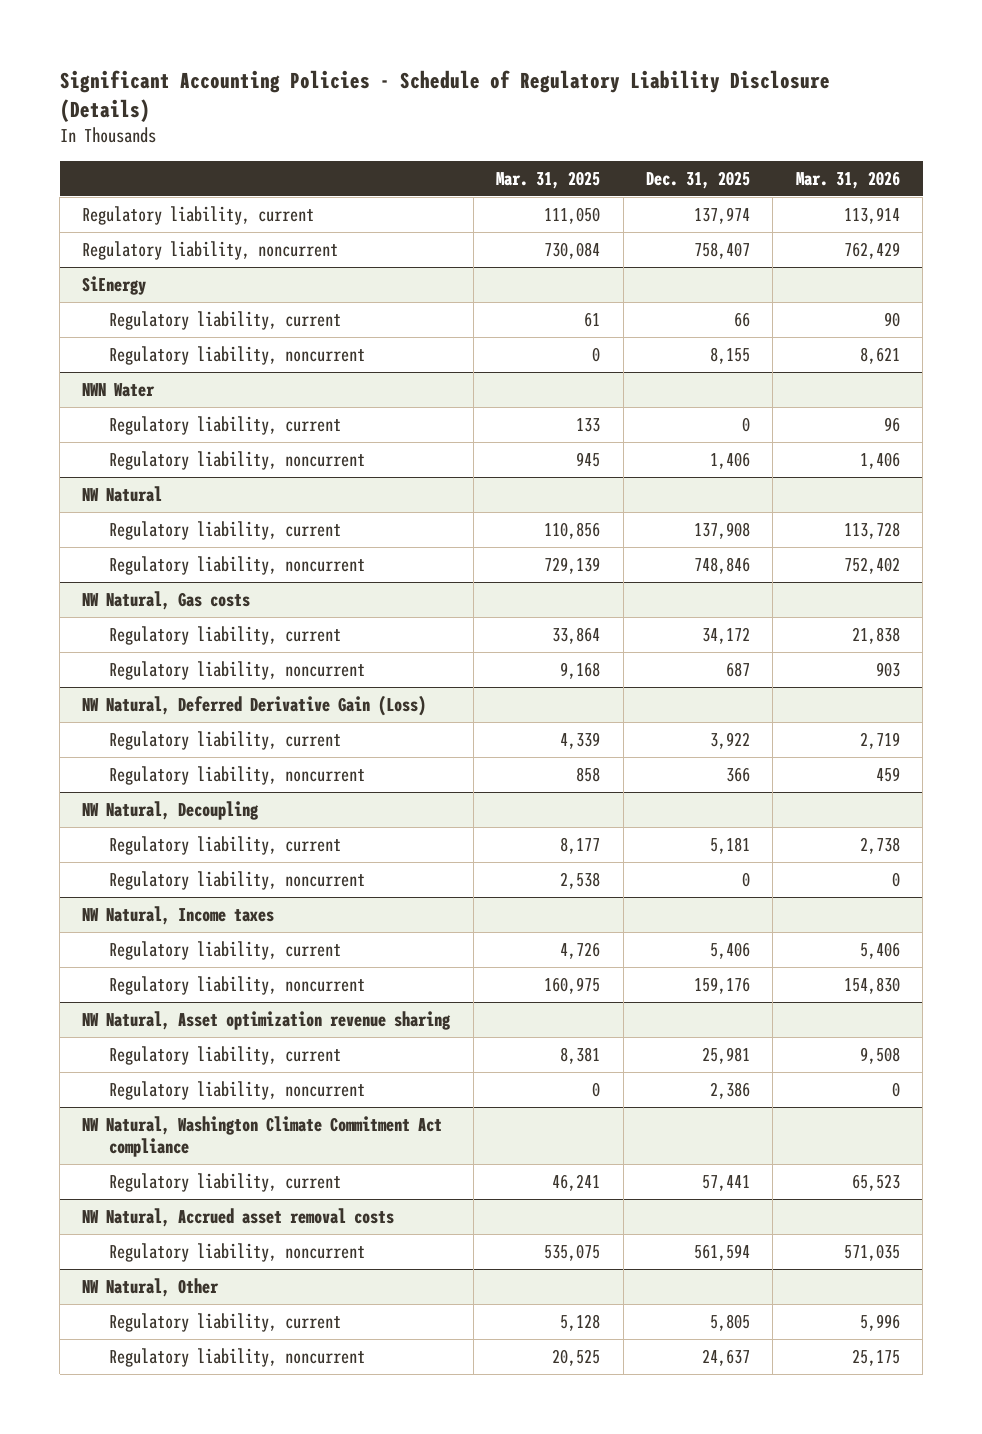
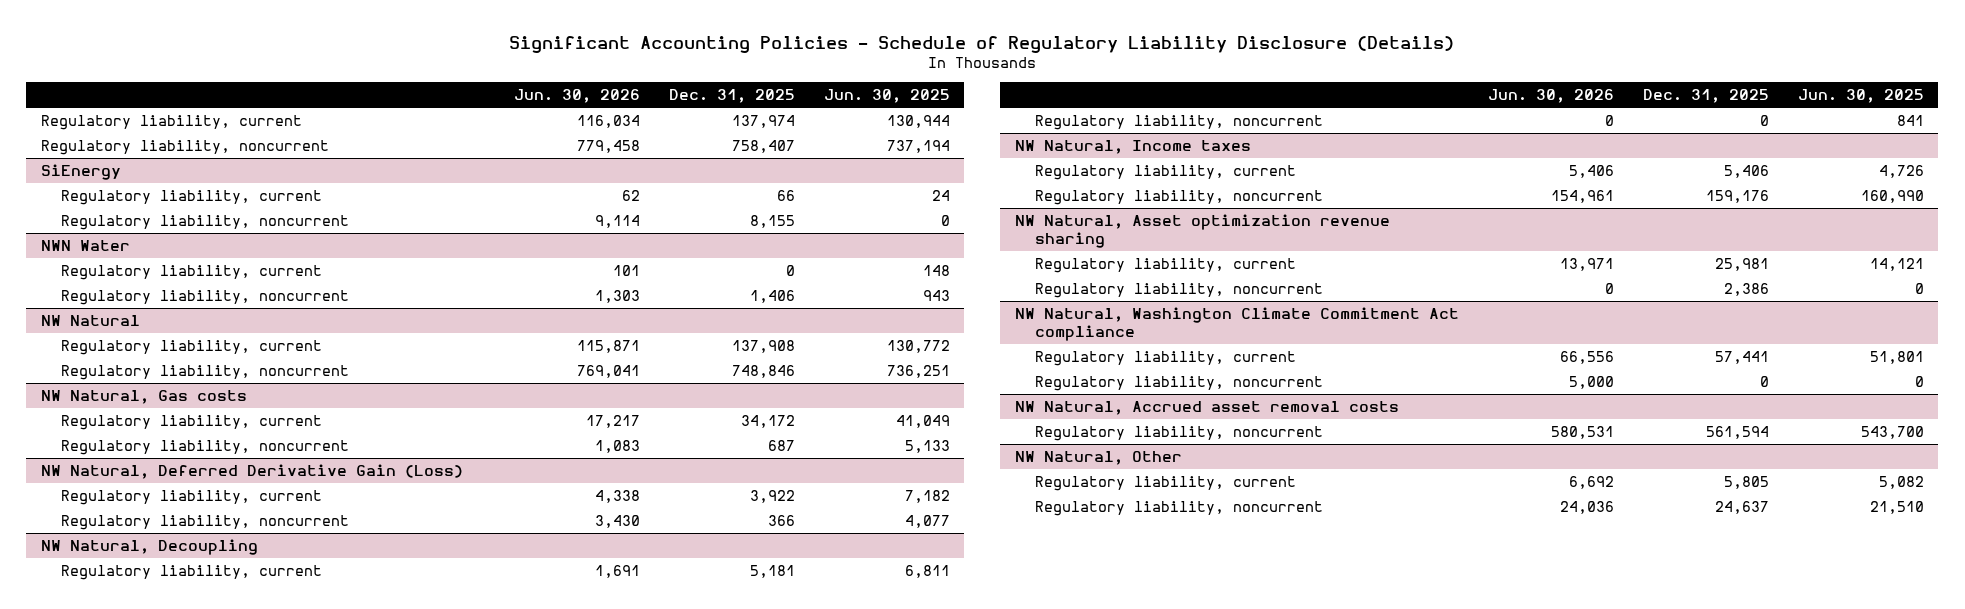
[496,170,601,189] Mar. 31, 2025 -> none
[795,170,900,189] Mar. 31, 2026 -> none
none -> [513,89,640,104] Jun. 30, 2026
none -> [823,89,950,104] Jun. 30, 2025
none -> [1034,375,1323,391] Regulatory liability, noncurrent

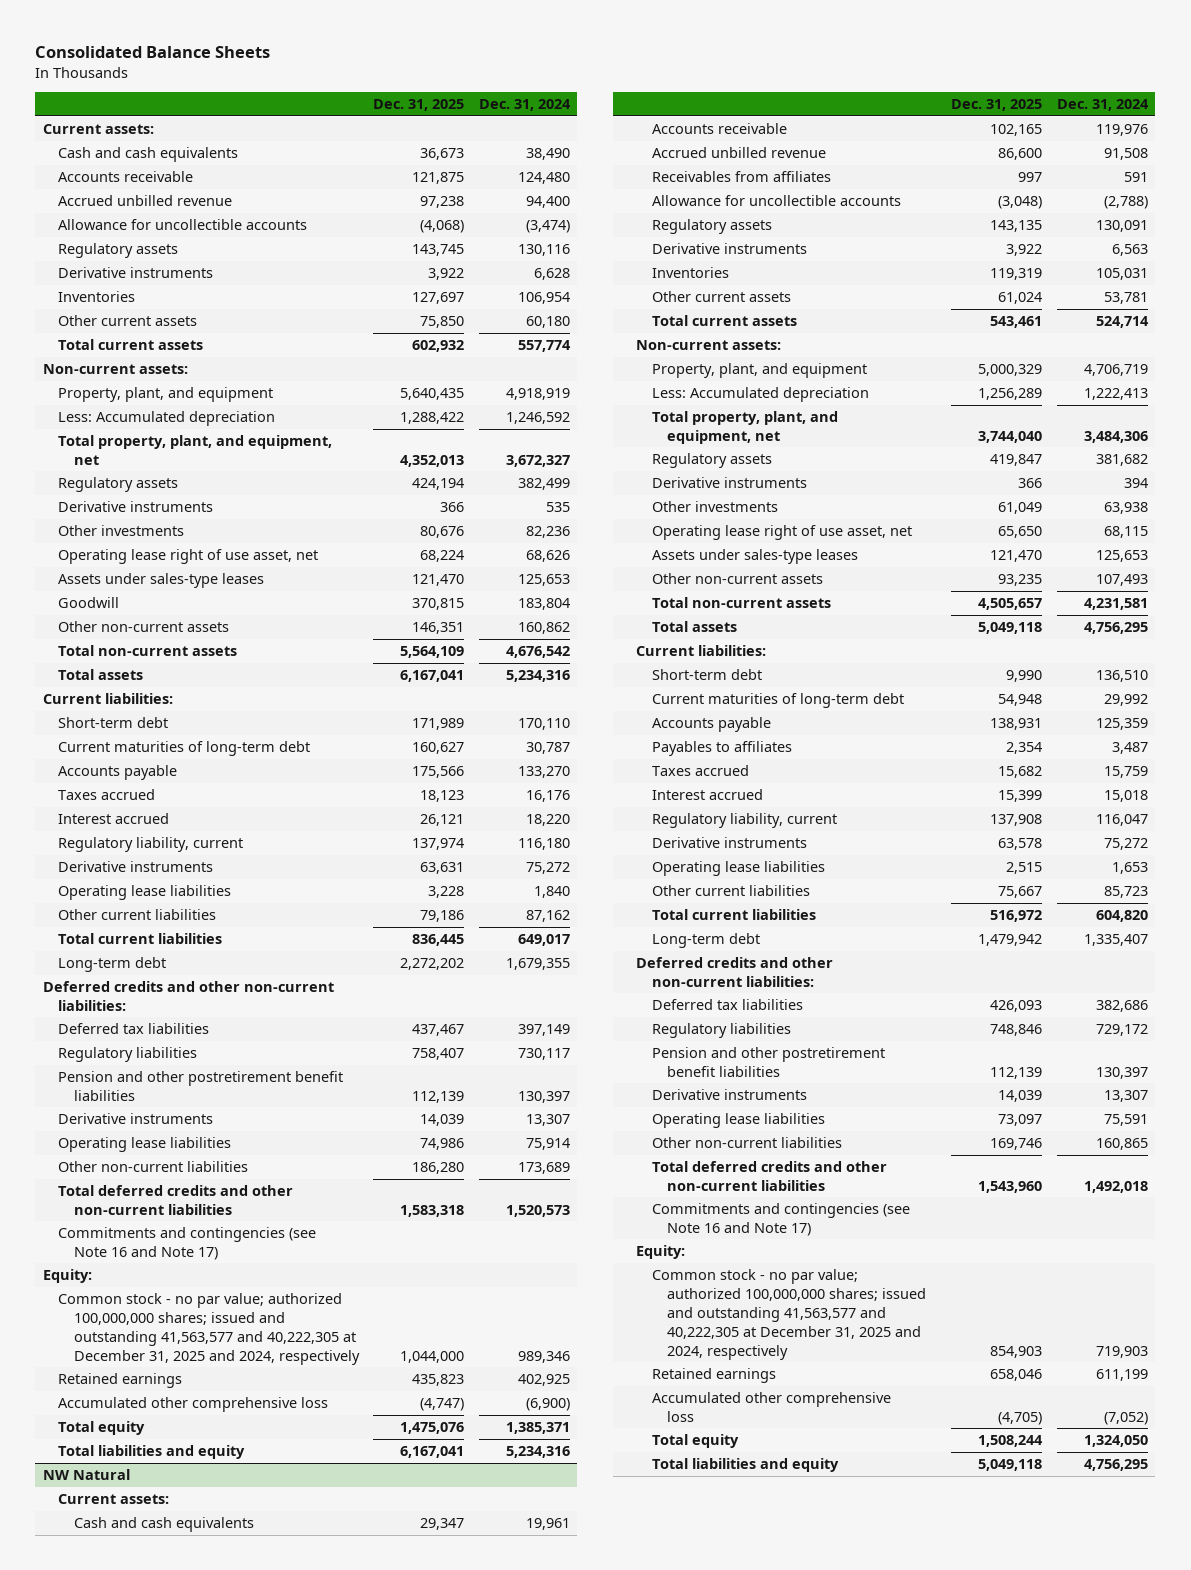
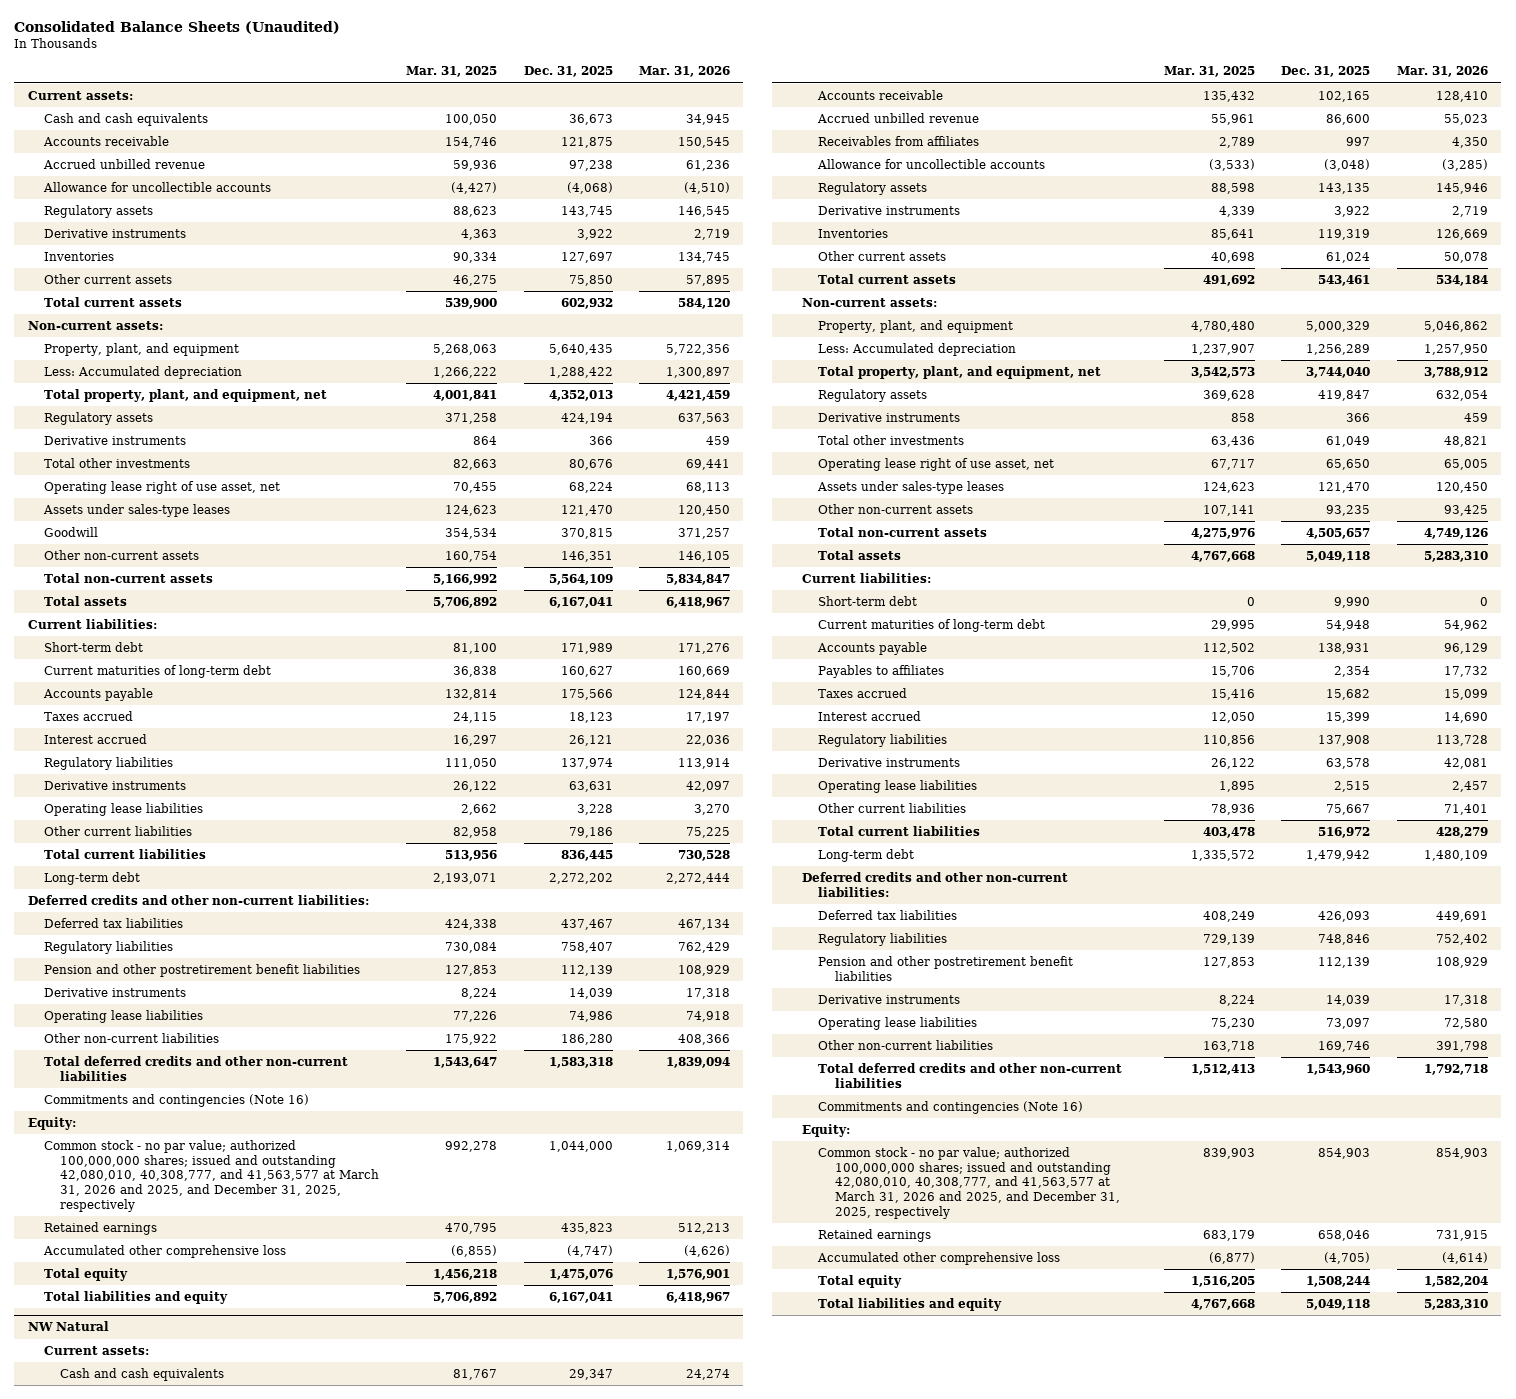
[35,45,271,58] Consolidated Balance Sheets -> [14,21,341,35] Consolidated Balance Sheets (Unaudited)
[478,99,571,112] Dec. 31, 2024 -> none
none -> [405,66,497,78] Mar. 31, 2025
none -> [639,66,731,78] Mar. 31, 2026
[58,525,185,537] Other investments -> [43,457,190,468] Total other investments
[58,837,244,853] Regulatory liability, current -> [43,756,173,770] Regulatory liabilities
[58,1227,317,1260] Commitments and contingencies (see Note 16 and Note 17) -> [43,1093,309,1107] Commitments and contingencies (Note 16)
[58,1293,360,1365] Common stock - no par value; authorized 100,000,000 shares; issued and outstanding 41,563,577 and 40,222,305 at December 31, 2025 and 2024, respectively -> [43,1139,380,1212] Common stock - no par value; authorized 100,000,000 shares; issued and outstanding 42,080,010, 40,308,777, and 41,563,577 at March 31, 2026 and 2025, and December 31, 2025, respectively
[651,501,778,513] Other investments -> [818,434,965,445] Total other investments
[651,813,837,829] Regulatory liability, current -> [818,733,948,747] Regulatory liabilities
[651,1203,910,1236] Commitments and contingencies (see Note 16 and Note 17) -> [818,1100,1084,1114] Commitments and contingencies (Note 16)
[651,1269,927,1360] Common stock - no par value; authorized 100,000,000 shares; issued and outstanding 41,563,577 and 40,222,305 at December 31, 2025 and 2024, respectively -> [818,1146,1120,1219] Common stock - no par value; authorized 100,000,000 shares; issued and outstanding 42,080,010, 40,308,777, and 41,563,577 at March 31, 2026 and 2025, and December 31, 2025, respectively

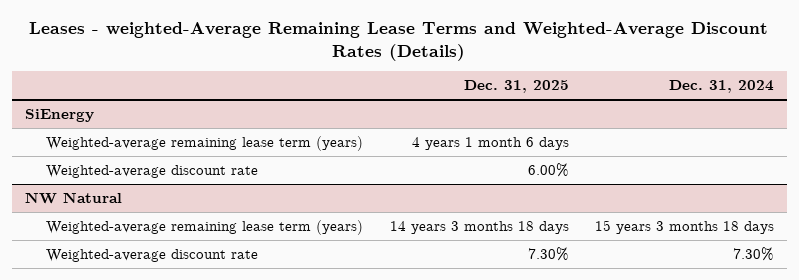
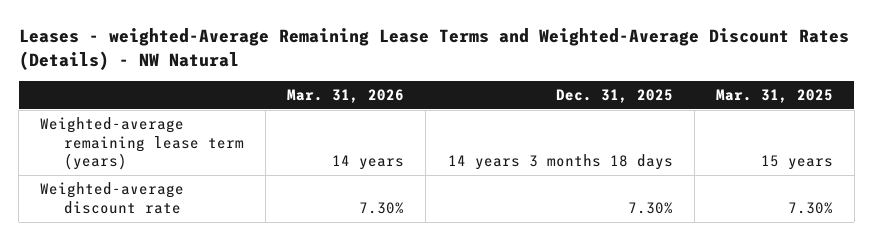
[29,22,769,61] Leases - weighted-Average Remaining Lease Terms and Weighted-Average Discount Rates (Details) -> [18,28,849,70] Leases - weighted-Average Remaining Lease Terms and Weighted-Average Discount Rates (Details) - NW Natural
[668,80,774,94] Dec. 31, 2024 -> none
none -> [287,88,405,103] Mar. 31, 2026
none -> [715,88,833,103] Mar. 31, 2025
[25,109,95,123] SiEnergy -> none
[46,136,364,152] Weighted-average remaining lease term (years) -> none
[46,165,259,179] Weighted-average discount rate -> none
[25,192,123,205] NW Natural -> none

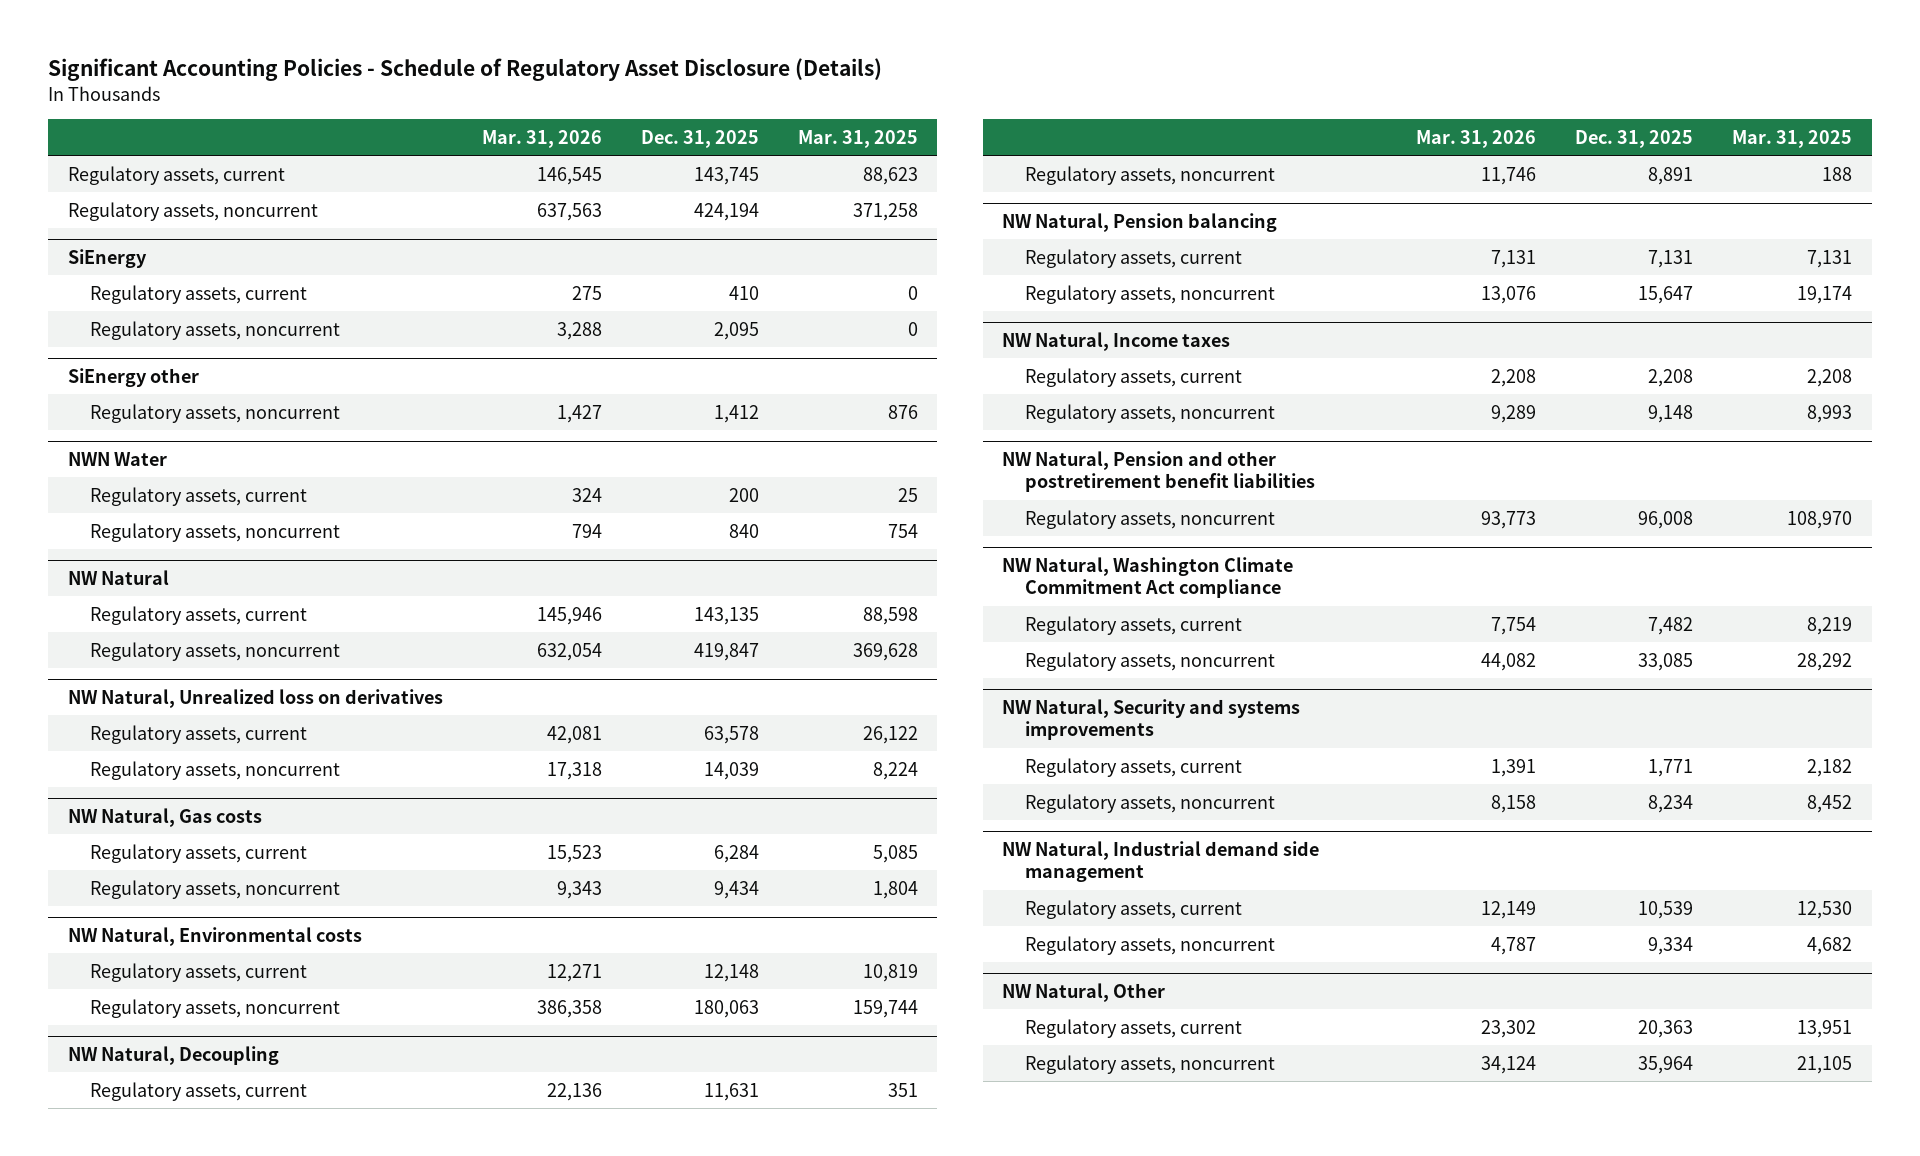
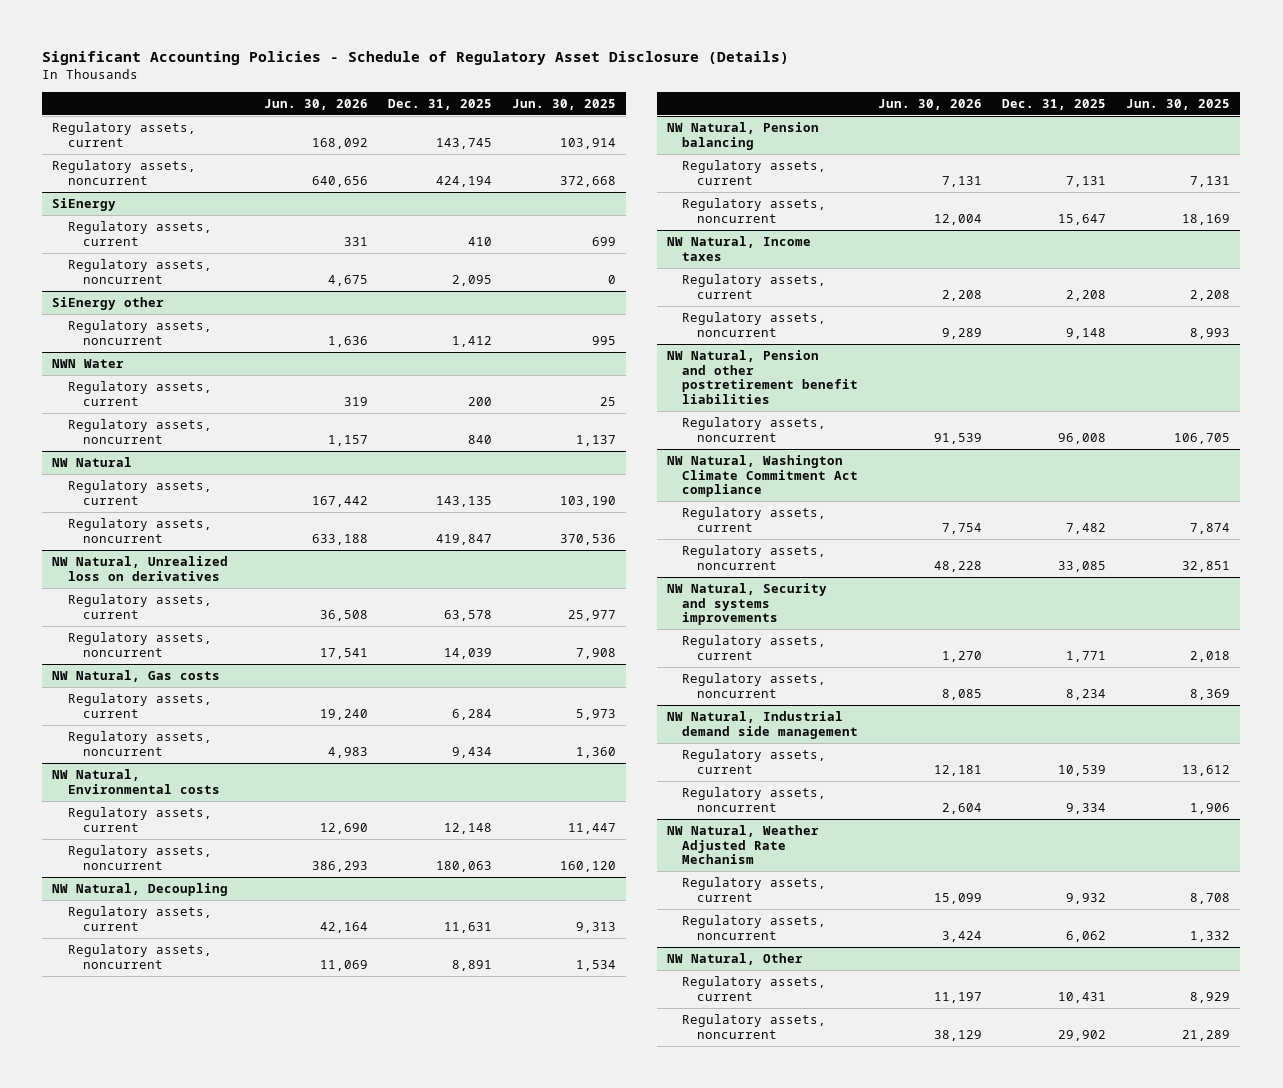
[481,129,602,148] Mar. 31, 2026 -> none
[797,129,918,148] Mar. 31, 2025 -> none
none -> [263,98,368,110] Jun. 30, 2026
none -> [511,98,616,110] Jun. 30, 2025
none -> [667,825,820,865] NW Natural, Weather Adjusted Rate Mechanism
none -> [682,877,827,902] Regulatory assets, current
none -> [682,915,827,940] Regulatory assets, noncurrent
[1638,1019,1694,1038] 20,363 -> [1058,991,1107,1003] 10,431
[1638,1055,1694,1074] 35,964 -> [1058,1029,1107,1041] 29,902

